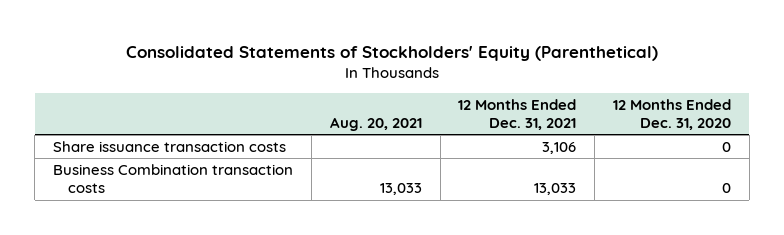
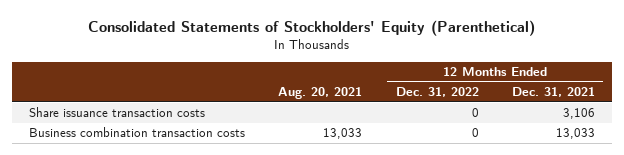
[613,98,732,130] 12 Months Ended Dec. 31, 2020 -> none
none -> [395,87,479,98] Dec. 31, 2022
[52,163,293,194] Business Combination transaction costs -> [28,127,245,138] Business combination transaction costs

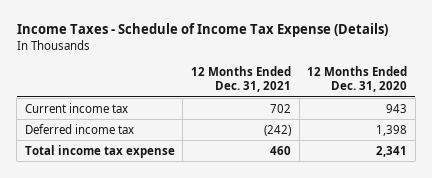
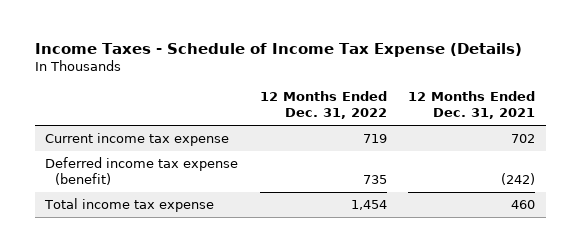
[307,66,408,93] 12 Months Ended Dec. 31, 2020 -> none
none -> [259,91,387,120] 12 Months Ended Dec. 31, 2022
[24,102,128,113] Current income tax -> [45,133,230,147] Current income tax expense
[24,123,134,134] Deferred income tax -> [45,157,239,186] Deferred income tax expense (benefit)

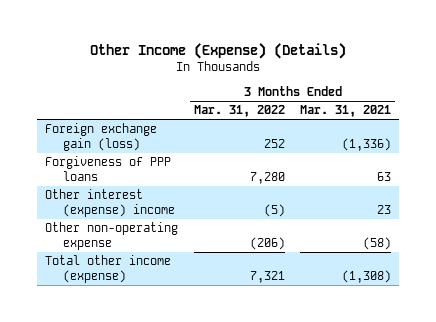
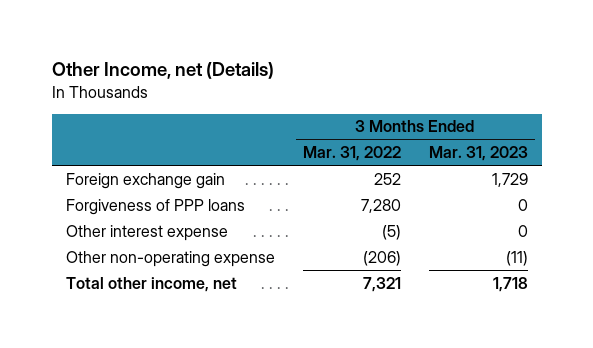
[90,43,347,60] Other Income (Expense) (Details) -> [51,62,274,80] Other Income, net (Details)
[300,105,392,118] Mar. 31, 2021 -> none
none -> [428,146,528,162] Mar. 31, 2023
[44,123,157,152] Foreign exchange gain (loss) -> [65,172,225,189] Foreign exchange gain
[44,189,176,218] Other interest (expense) income -> [65,224,228,241] Other interest expense
[44,255,171,284] Total other income (expense) -> [65,276,237,292] Total other income, net

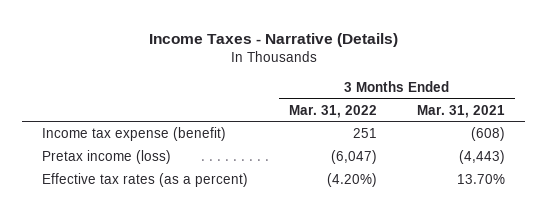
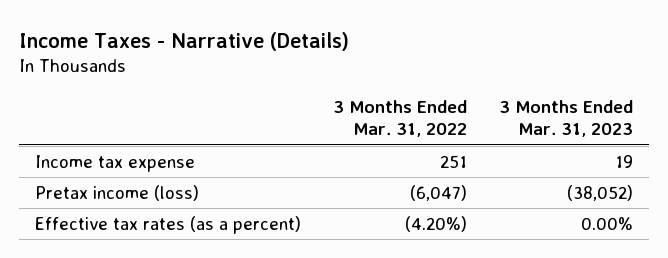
[416,104,505,118] Mar. 31, 2021 -> none
none -> [499,99,634,138] 3 Months Ended Mar. 31, 2023
[42,127,227,142] Income tax expense (benefit) -> [35,154,196,172] Income tax expense

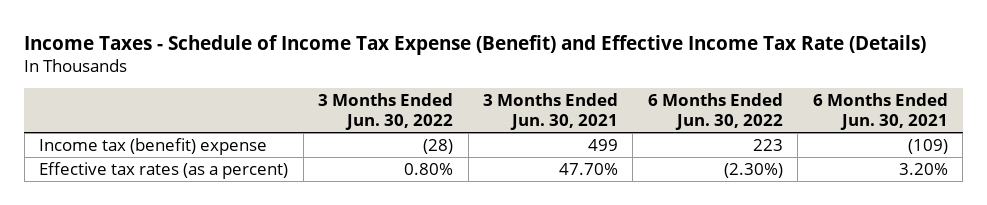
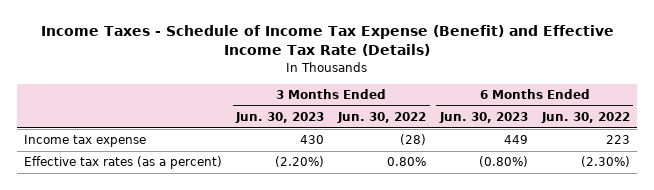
[482,93,618,130] 3 Months Ended Jun. 30, 2021 -> none
[812,93,948,130] 6 Months Ended Jun. 30, 2021 -> none
none -> [235,112,325,124] Jun. 30, 2023
none -> [438,112,528,124] Jun. 30, 2023
[39,138,268,156] Income tax (benefit) expense -> [24,135,147,148] Income tax expense

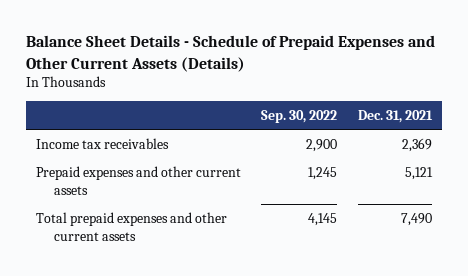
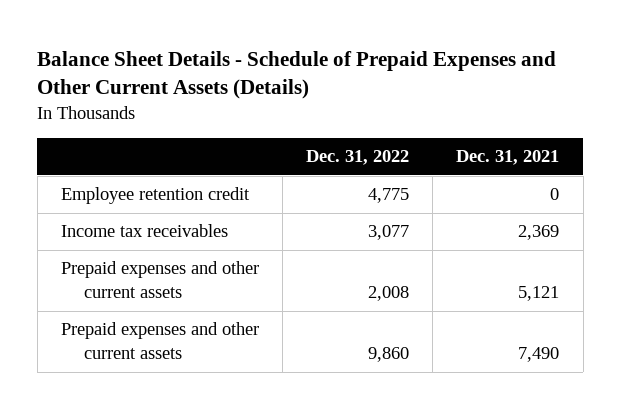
[261,110,338,124] Sep. 30, 2022 -> none
none -> [306,150,410,166] Dec. 31, 2022
none -> [60,187,250,205] Employee retention credit
[36,211,228,241] Total prepaid expenses and other current assets -> [60,322,259,360] Prepaid expenses and other current assets

